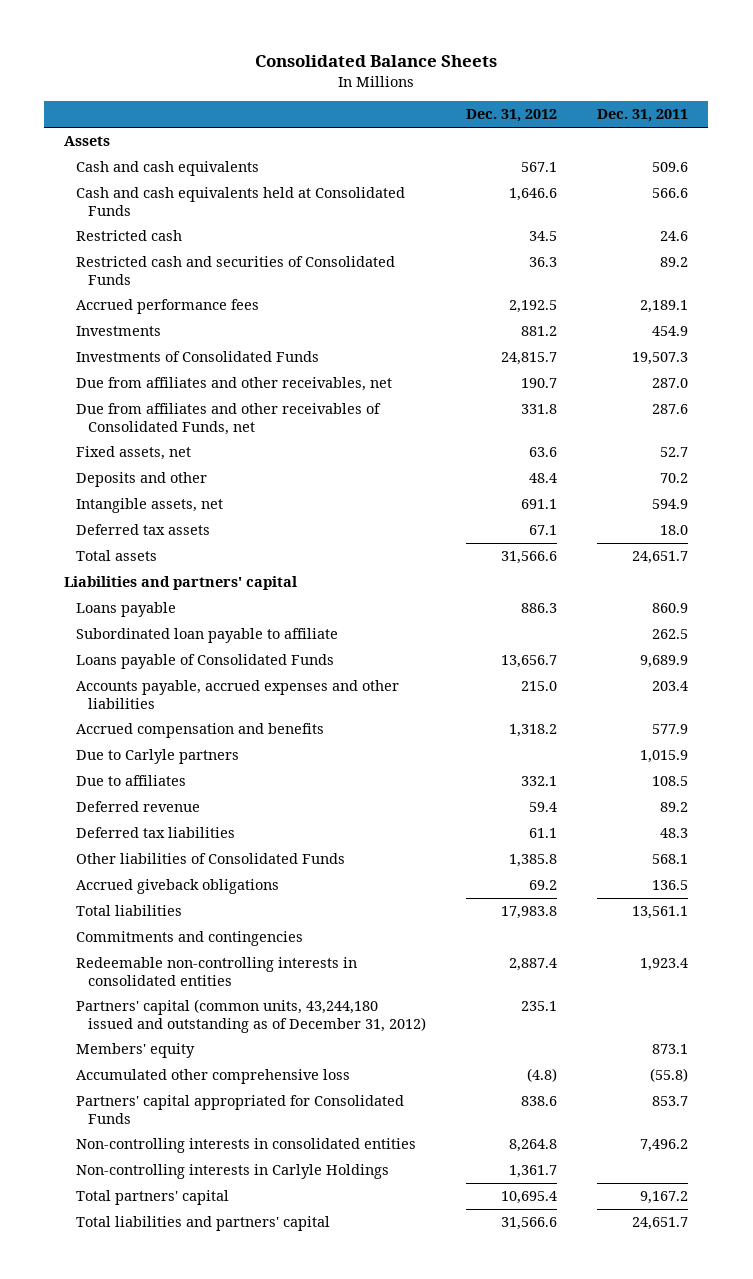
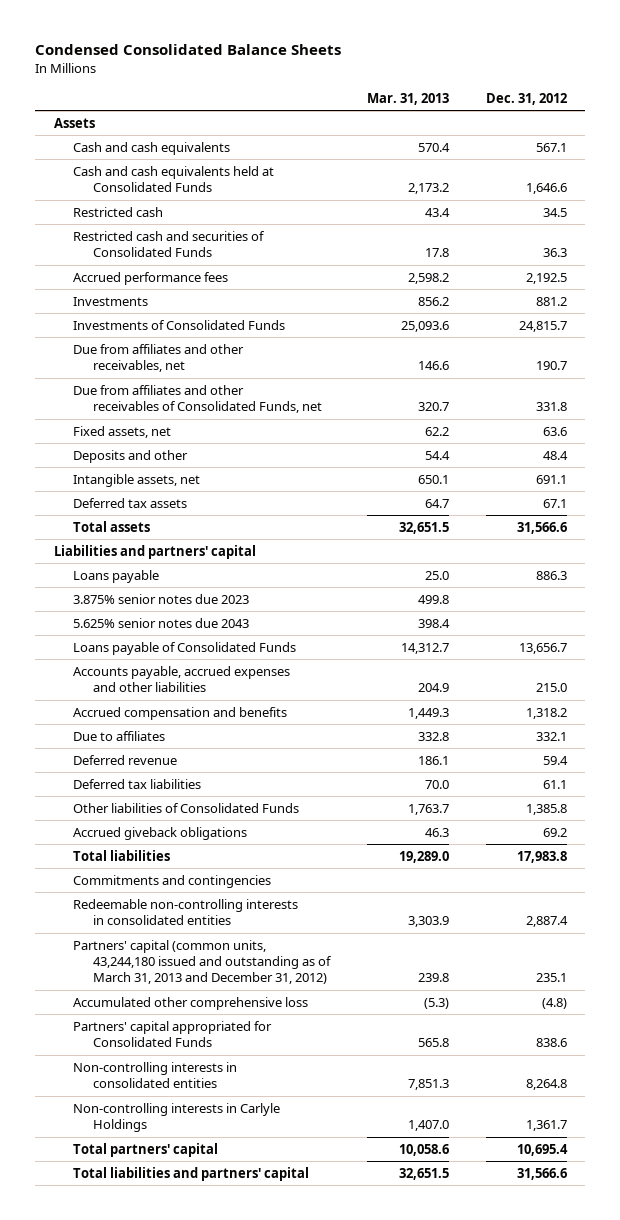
[255,54,498,67] Consolidated Balance Sheets -> [35,44,342,56] Condensed Consolidated Balance Sheets
[597,109,689,123] Dec. 31, 2011 -> none
none -> [366,92,449,105] Mar. 31, 2013
[76,628,339,644] Subordinated loan payable to affiliate -> none
none -> [73,593,250,604] 3.875% senior notes due 2023
none -> [73,617,250,628] 5.625% senior notes due 2043
[76,749,240,765] Due to Carlyle partners -> none
[76,1043,196,1059] Members' equity -> none
[76,999,426,1033] Partners' capital (common units, 43,244,180 issued and outstanding as of December 31, 2012) -> [73,939,332,985] Partners' capital (common units, 43,244,180 issued and outstanding as of March 31, 2013 and December 31, 2012)

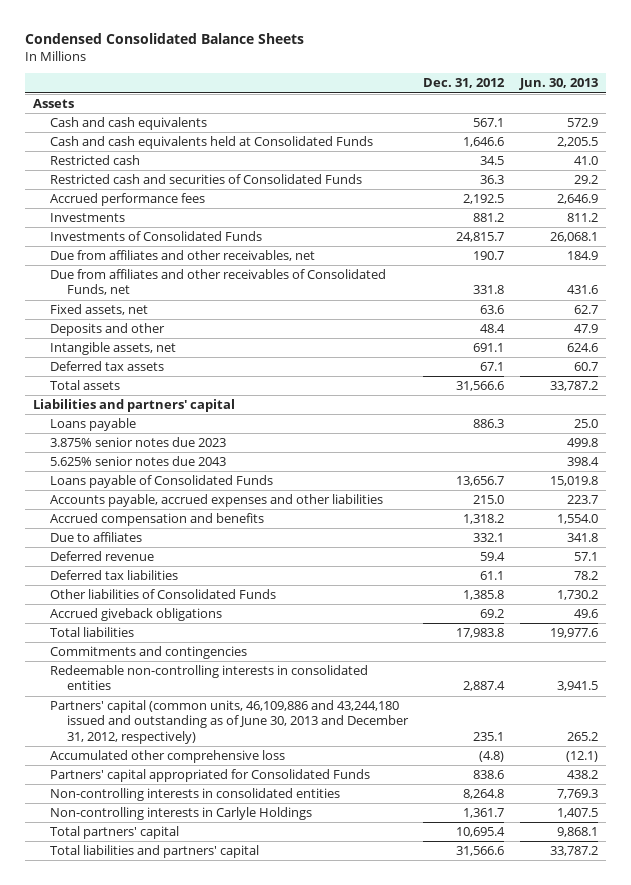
[366,92,449,105] Mar. 31, 2013 -> none
none -> [518,78,598,91] Jun. 30, 2013
[73,939,332,985] Partners' capital (common units, 43,244,180 issued and outstanding as of March 31, 2013 and December 31, 2012) -> [49,700,409,744] Partners' capital (common units, 46,109,886 and 43,244,180 issued and outstanding as of June 30, 2013 and December 31, 2012, respectively)

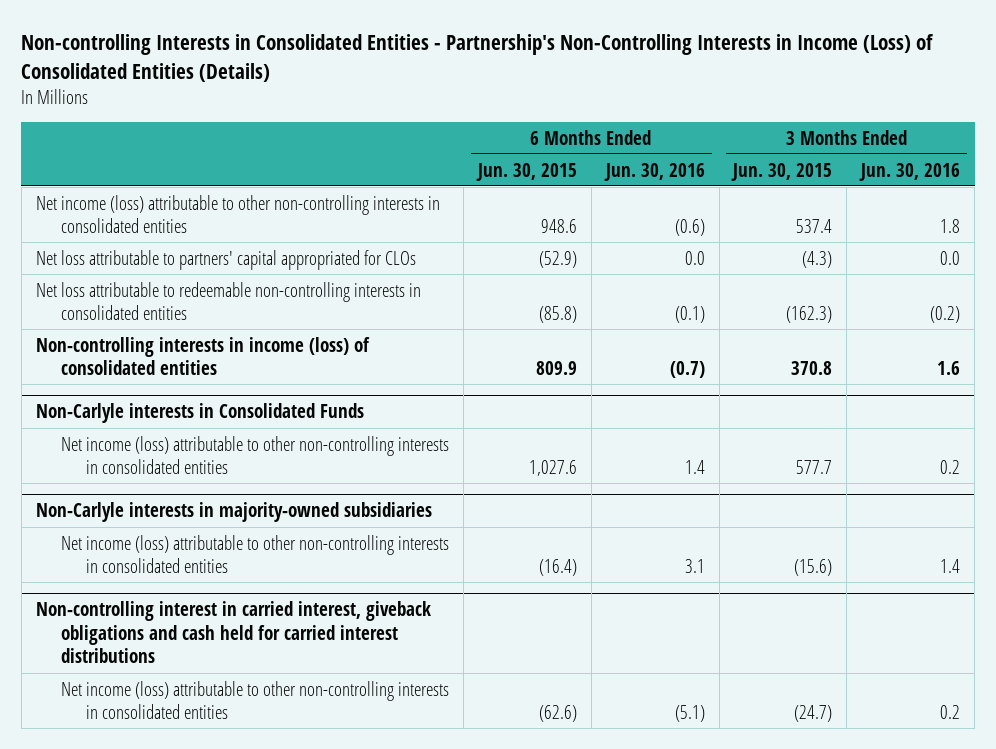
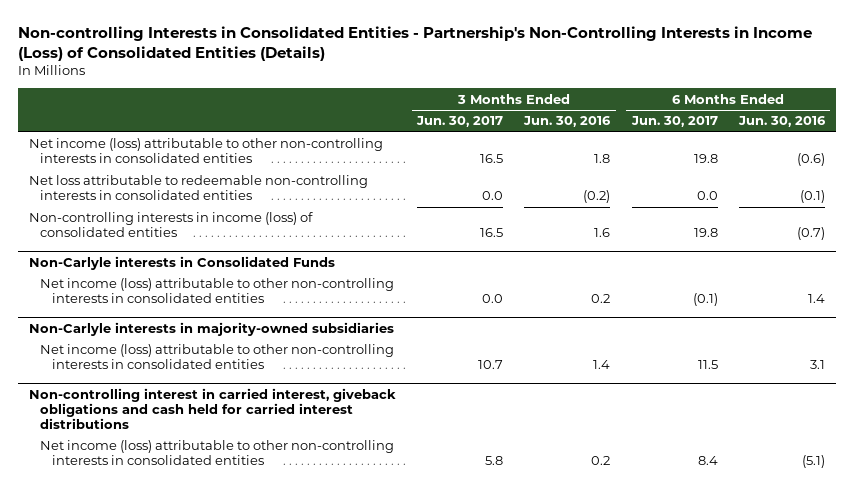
[475,162,577,181] Jun. 30, 2015 -> none
[731,162,833,181] Jun. 30, 2015 -> none
none -> [415,116,503,128] Jun. 30, 2017
none -> [630,116,718,128] Jun. 30, 2017
[35,249,416,270] Net loss attributable to partners' capital appropriated for CLOs -> none

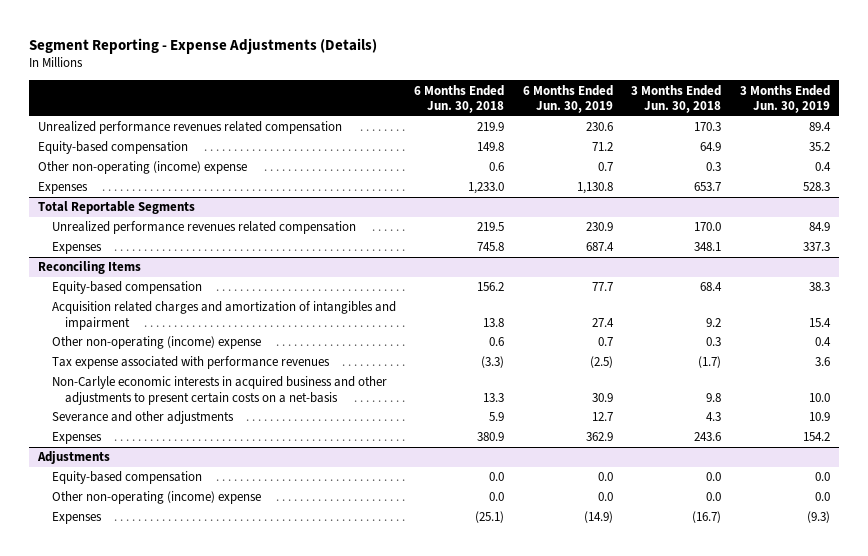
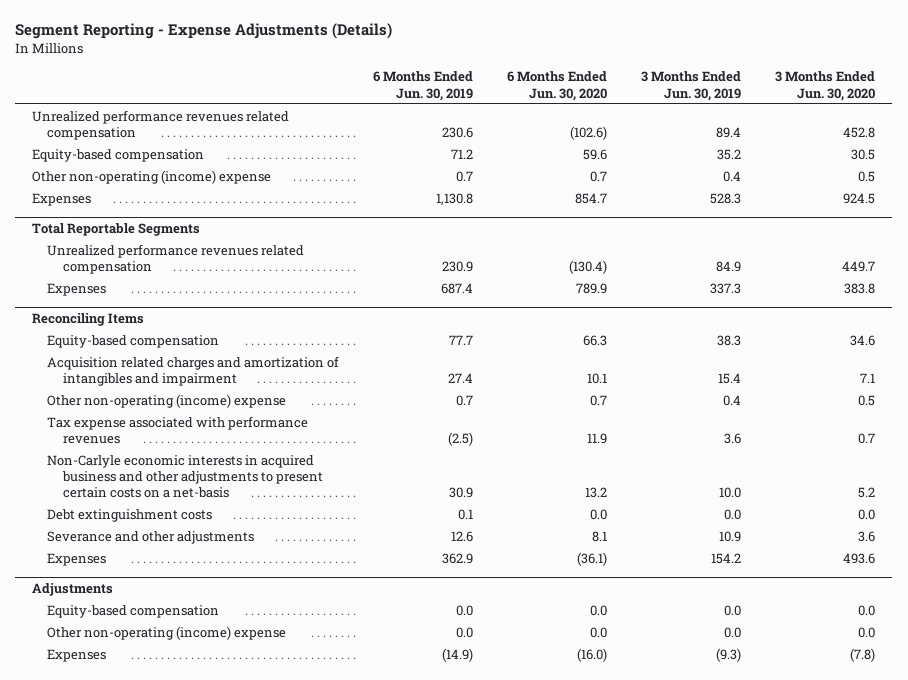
[414,84,505,114] 6 Months Ended Jun. 30, 2018 -> none
[631,84,722,114] 3 Months Ended Jun. 30, 2018 -> none
none -> [507,71,608,101] 6 Months Ended Jun. 30, 2020
none -> [775,71,876,101] 3 Months Ended Jun. 30, 2020
none -> [47,508,213,522] Debt extinguishment costs
[591,412,613,422] 12.7 -> [451,530,474,542] 12.6

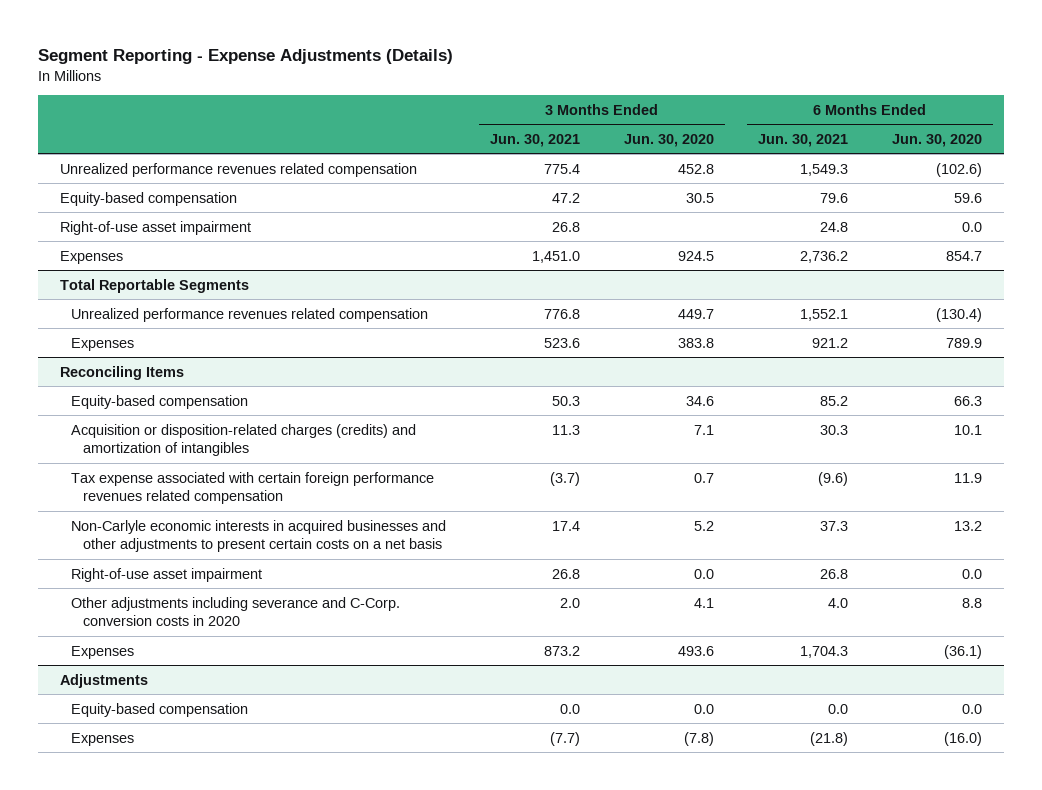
[373,71,474,101] 6 Months Ended Jun. 30, 2019 -> none
[641,71,742,101] 3 Months Ended Jun. 30, 2019 -> none
none -> [490,133,581,147] Jun. 30, 2021
none -> [757,133,848,147] Jun. 30, 2021
[32,169,272,184] Other non-operating (income) expense -> none
none -> [59,220,251,235] Right-of-use asset impairment
[47,393,287,408] Other non-operating (income) expense -> none
[47,508,213,522] Debt extinguishment costs -> none
[47,355,340,386] Acquisition related charges and amortization of intangibles and impairment -> [71,423,417,457] Acquisition or disposition-related charges (credits) and amortization of intangibles
[47,415,309,444] Tax expense associated with performance revenues -> [71,471,435,505] Tax expense associated with certain foreign performance revenues related compensation
[47,454,323,498] Non-Carlyle economic interests in acquired business and other adjustments to present certain costs on a net-basis -> [71,519,447,553] Non-Carlyle economic interests in acquired businesses and other adjustments to present certain costs on a net basis
none -> [71,567,263,582] Right-of-use asset impairment
[47,530,255,544] Severance and other adjustments -> [71,596,401,627] Other adjustments including severance and C-Corp. conversion costs in 2020
[592,530,608,542] 8.1 -> [961,597,982,608] 8.8
[858,530,876,542] 3.6 -> [694,597,715,608] 4.1
[47,625,287,640] Other non-operating (income) expense -> none

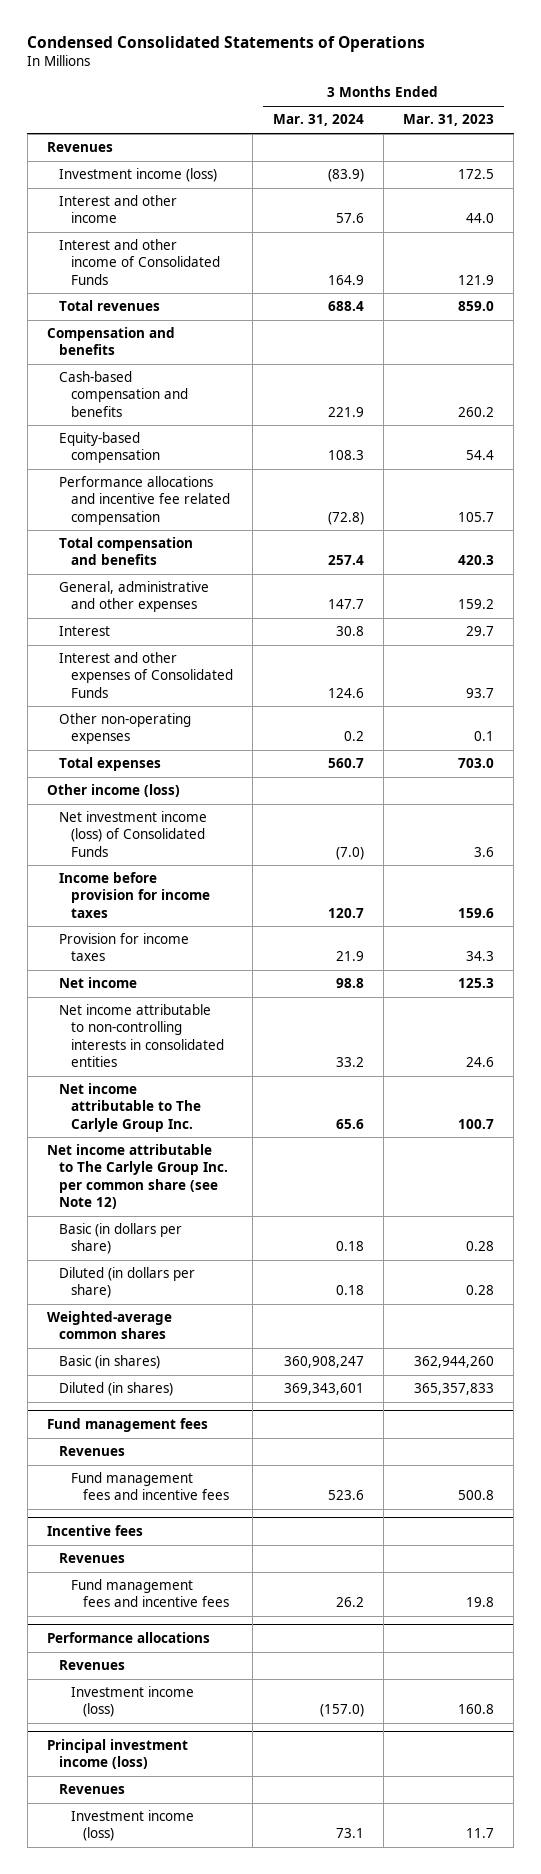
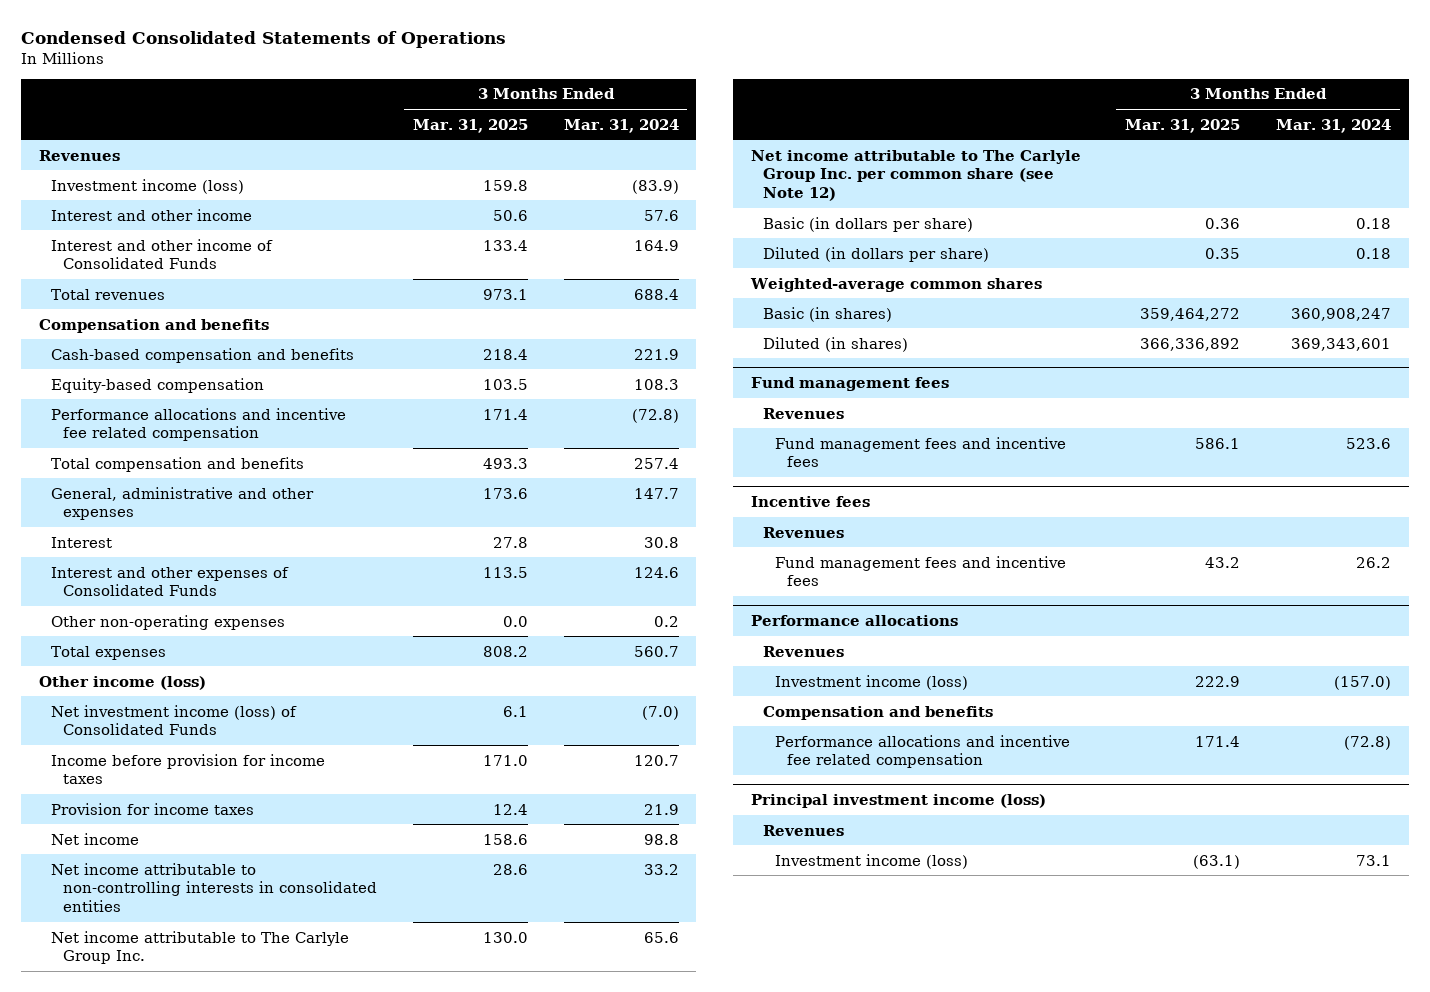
[403,114,495,127] Mar. 31, 2023 -> none
none -> [412,118,528,133] Mar. 31, 2025
none -> [763,705,994,720] Compensation and benefits
none -> [775,734,1071,769] Performance allocations and incentive fee related compensation

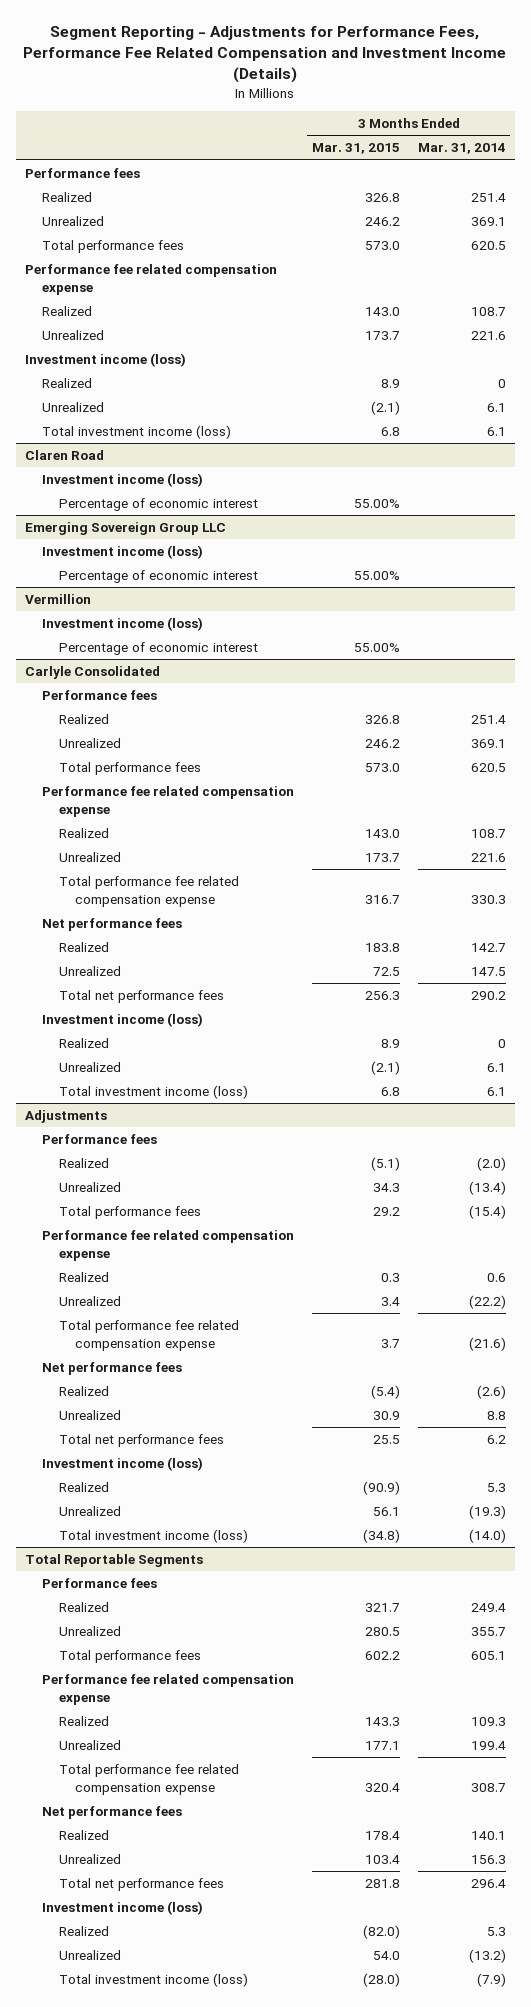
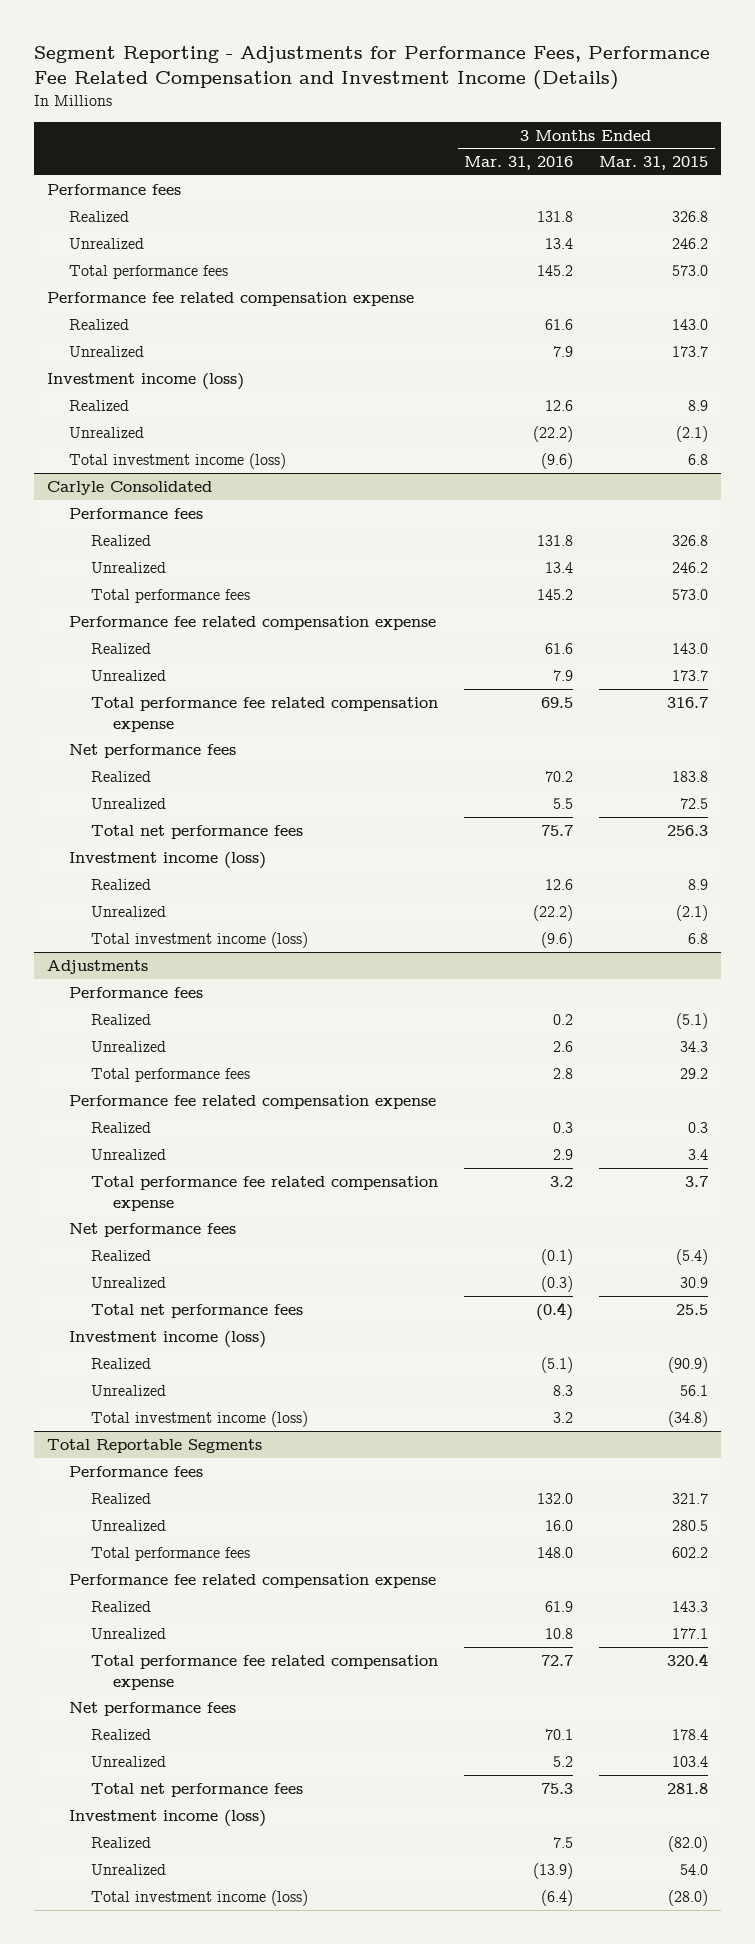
[417,143,506,155] Mar. 31, 2014 -> none
none -> [464,156,574,171] Mar. 31, 2016
[24,449,104,460] Claren Road -> none
[41,472,203,487] Investment income (loss) -> none
[58,497,258,511] Percentage of economic interest -> none
[24,521,226,535] Emerging Sovereign Group LLC -> none
[41,544,203,559] Investment income (loss) -> none
[58,569,258,583] Percentage of economic interest -> none
[24,593,91,604] Vermillion -> none
[41,616,203,631] Investment income (loss) -> none
[58,641,258,655] Percentage of economic interest -> none

